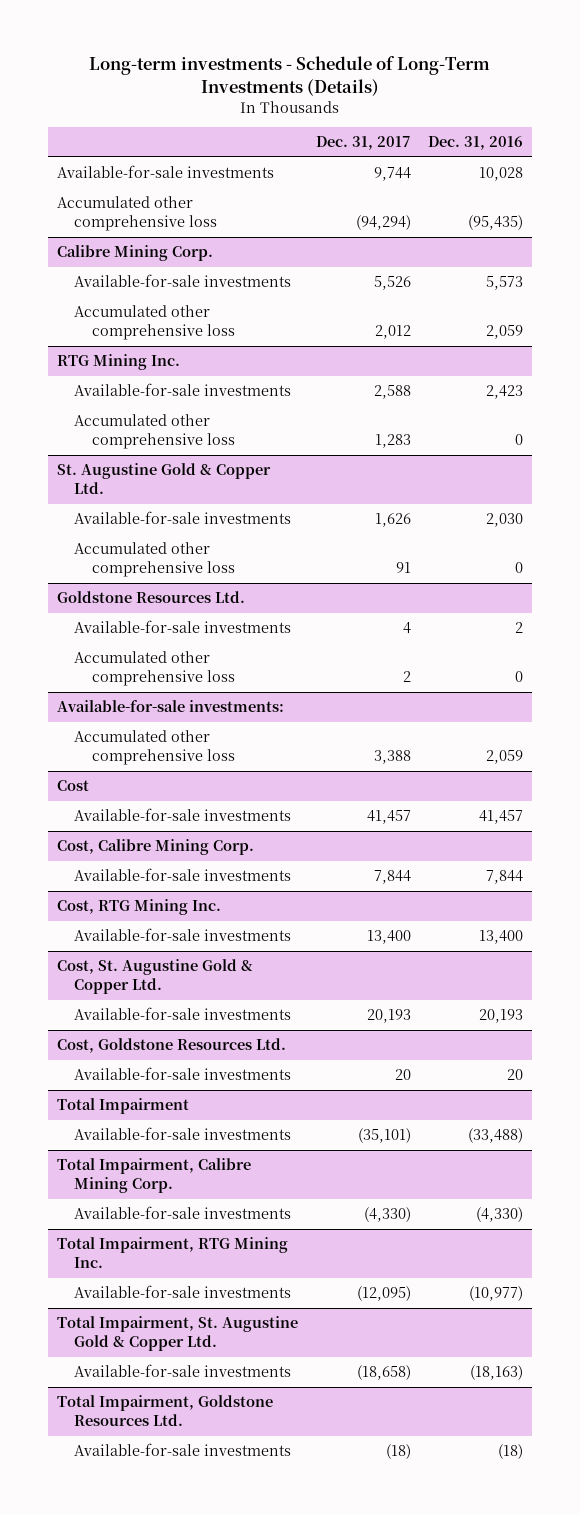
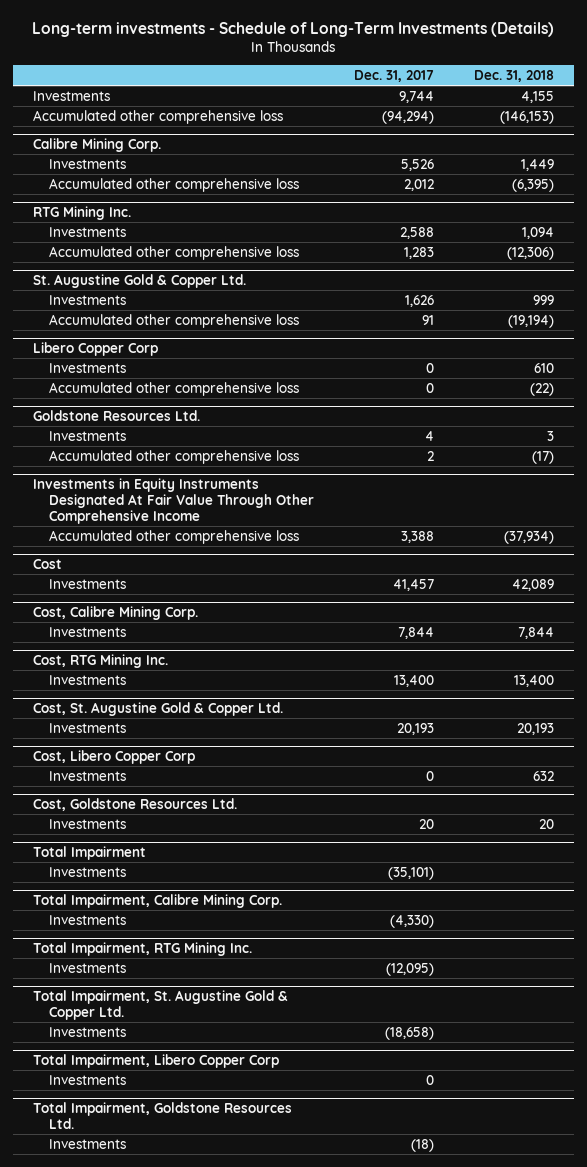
[428,136,524,151] Dec. 31, 2016 -> none
none -> [473,70,554,83] Dec. 31, 2018
[56,165,274,179] Available-for-sale investments -> [33,90,111,101] Investments
[74,274,292,288] Available-for-sale investments -> [48,158,126,169] Investments
[74,383,292,397] Available-for-sale investments -> [48,226,126,237] Investments
[74,511,292,525] Available-for-sale investments -> [48,294,126,305] Investments
none -> [33,341,159,356] Libero Copper Corp
none -> [48,362,126,373] Investments
none -> [48,381,299,396] Accumulated other comprehensive loss
[74,620,292,634] Available-for-sale investments -> none
none -> [48,430,126,441] Investments
[56,700,284,713] Available-for-sale investments: -> none
none -> [33,477,314,524] Investments in Equity Instruments Designated At Fair Value Through Other Comprehensive Income
[74,808,292,822] Available-for-sale investments -> [48,578,126,589] Investments
[74,868,292,882] Available-for-sale investments -> [48,626,126,637] Investments
[74,928,292,942] Available-for-sale investments -> [48,674,126,685] Investments
[74,1007,292,1021] Available-for-sale investments -> [48,722,126,733] Investments
none -> [33,749,196,764] Cost, Libero Copper Corp
none -> [48,770,126,781] Investments
[74,1067,292,1081] Available-for-sale investments -> none
none -> [48,818,126,829] Investments
[74,1127,292,1141] Available-for-sale investments -> [48,866,126,877] Investments
[74,1206,292,1220] Available-for-sale investments -> [48,914,126,925] Investments
[74,1285,292,1299] Available-for-sale investments -> [48,962,126,973] Investments
[74,1364,292,1378] Available-for-sale investments -> [48,1026,126,1037] Investments
none -> [33,1053,280,1068] Total Impairment, Libero Copper Corp
none -> [48,1074,126,1085] Investments
[74,1443,292,1457] Available-for-sale investments -> none
none -> [48,1138,126,1149] Investments

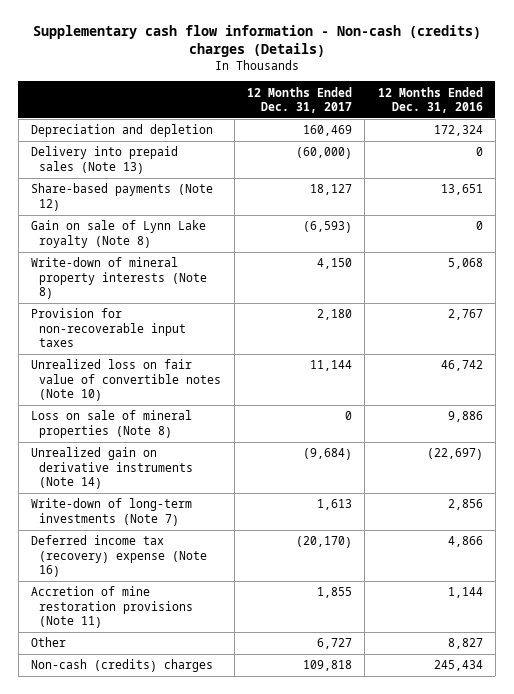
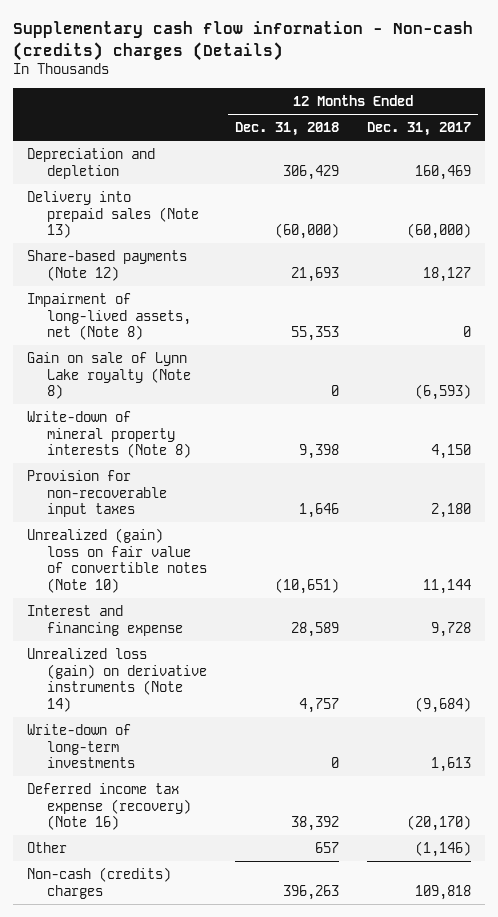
[377,86,483,113] 12 Months Ended Dec. 31, 2016 -> none
none -> [234,121,339,136] Dec. 31, 2018
none -> [26,292,191,341] Impairment of long-lived assets, net (Note 8)
[30,410,192,438] Loss on sale of mineral properties (Note 8) -> none
[30,586,194,628] Accretion of mine restoration provisions (Note 11) -> none
[30,359,222,401] Unrealized loss on fair value of convertible notes (Note 10) -> [26,527,207,594] Unrealized (gain) loss on fair value of convertible notes (Note 10)
none -> [26,604,183,636] Interest and financing expense
[30,447,194,489] Unrealized gain on derivative instruments (Note 14) -> [26,647,207,713] Unrealized loss (gain) on derivative instruments (Note 14)
[30,498,192,526] Write-down of long-term investments (Note 7) -> [26,723,135,769] Write-down of long-term investments
[30,535,208,577] Deferred income tax (recovery) expense (Note 16) -> [26,782,191,831] Deferred income tax expense (recovery) (Note 16)
[316,638,352,650] 6,727 -> [415,840,472,857] (1,146)

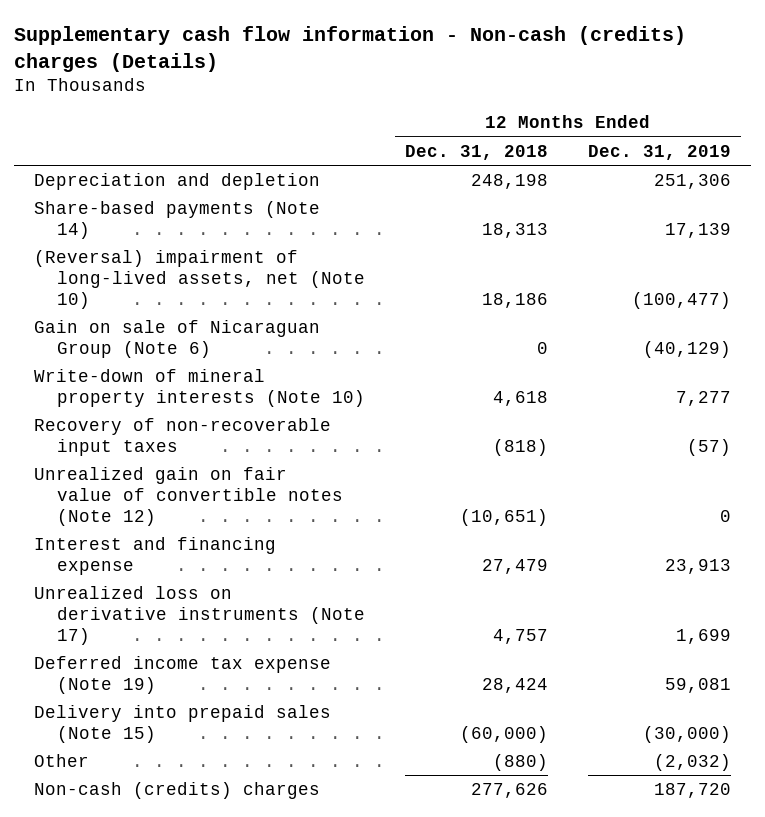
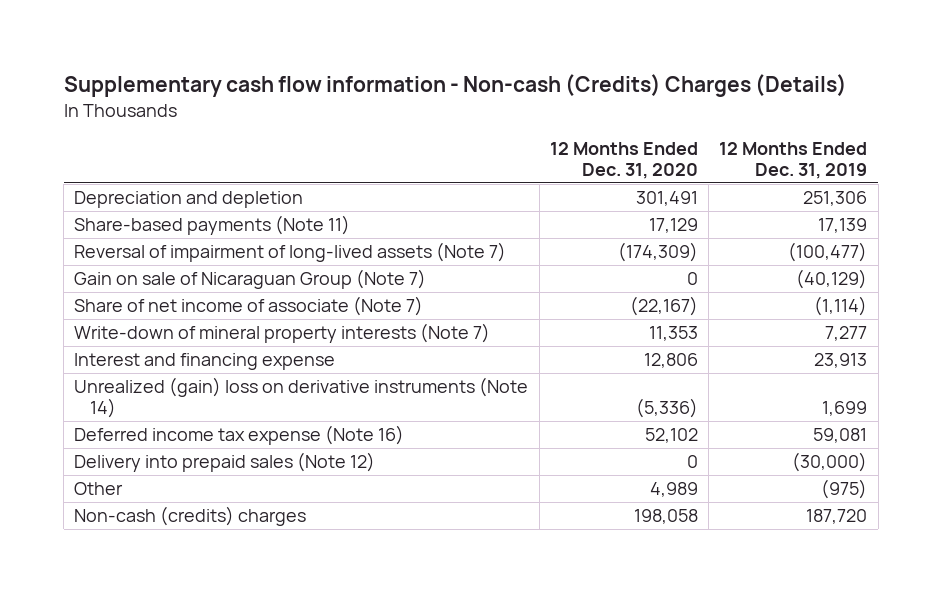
[14,26,687,72] Supplementary cash flow information - Non-cash (credits) charges (Details) -> [63,73,847,97] Supplementary cash flow information - Non-cash (Credits) Charges (Details)
[404,144,548,160] Dec. 31, 2018 -> none
none -> [549,141,698,179] 12 Months Ended Dec. 31, 2020
[34,417,332,456] Recovery of non-recoverable input taxes -> none
[34,466,343,526] Unrealized gain on fair value of convertible notes (Note 12) -> none
[34,200,321,239] Share-based payments (Note 14) -> [74,215,351,236] Share-based payments (Note 11)
[34,249,365,309] (Reversal) impairment of long-lived assets, net (Note 10) -> [74,242,507,263] Reversal of impairment of long-lived assets (Note 7)
[34,319,321,358] Gain on sale of Nicaraguan Group (Note 6) -> [74,269,427,290] Gain on sale of Nicaraguan Group (Note 7)
none -> [74,296,424,317] Share of net income of associate (Note 7)
[34,368,365,407] Write-down of mineral property interests (Note 10) -> [74,323,491,344] Write-down of mineral property interests (Note 7)
[34,585,365,645] Unrealized loss on derivative instruments (Note 17) -> [74,377,529,419] Unrealized (gain) loss on derivative instruments (Note 14)
[34,655,332,694] Deferred income tax expense (Note 19) -> [74,425,405,446] Deferred income tax expense (Note 16)
[34,704,332,743] Delivery into prepaid sales (Note 15) -> [74,452,376,473] Delivery into prepaid sales (Note 12)
[653,753,731,771] (2,032) -> [821,479,868,500] (975)

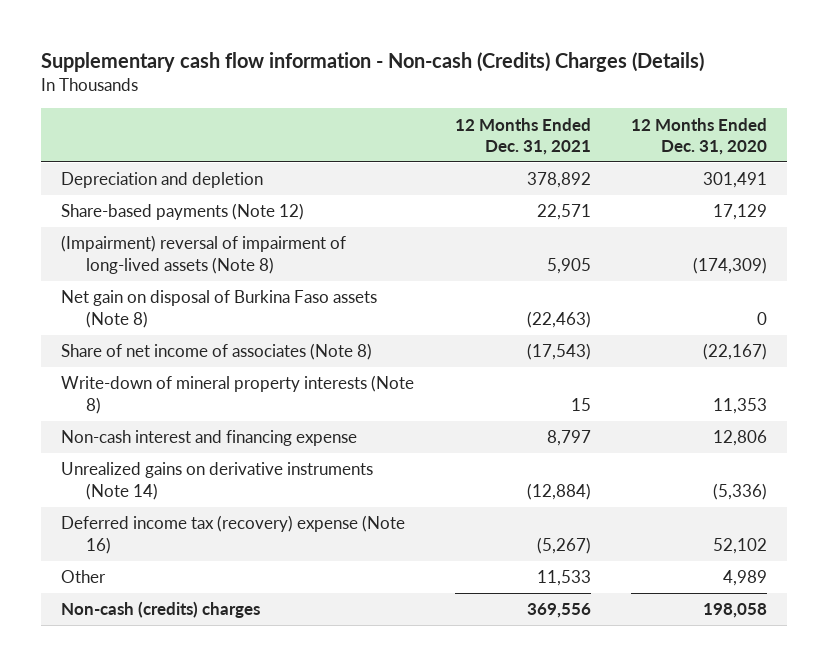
[719,141,868,179] 12 Months Ended Dec. 31, 2019 -> none
none -> [454,117,591,155] 12 Months Ended Dec. 31, 2021
[74,452,376,473] Delivery into prepaid sales (Note 12) -> none
[74,215,351,236] Share-based payments (Note 11) -> [61,203,305,221] Share-based payments (Note 12)
[74,242,507,263] Reversal of impairment of long-lived assets (Note 7) -> [61,235,347,274] (Impairment) reversal of impairment of long-lived assets (Note 8)
[74,269,427,290] Gain on sale of Nicaraguan Group (Note 7) -> [61,290,378,328] Net gain on disposal of Burkina Faso assets (Note 8)
[74,296,424,317] Share of net income of associate (Note 7) -> [61,343,373,361] Share of net income of associates (Note 8)
[74,323,491,344] Write-down of mineral property interests (Note 7) -> [61,375,415,414] Write-down of mineral property interests (Note 8)
[74,353,336,371] Interest and financing expense -> [61,430,358,447] Non-cash interest and financing expense
[74,377,529,419] Unrealized (gain) loss on derivative instruments (Note 14) -> [61,462,374,500] Unrealized gains on derivative instruments (Note 14)
[74,425,405,446] Deferred income tax expense (Note 16) -> [61,515,406,554] Deferred income tax (recovery) expense (Note 16)

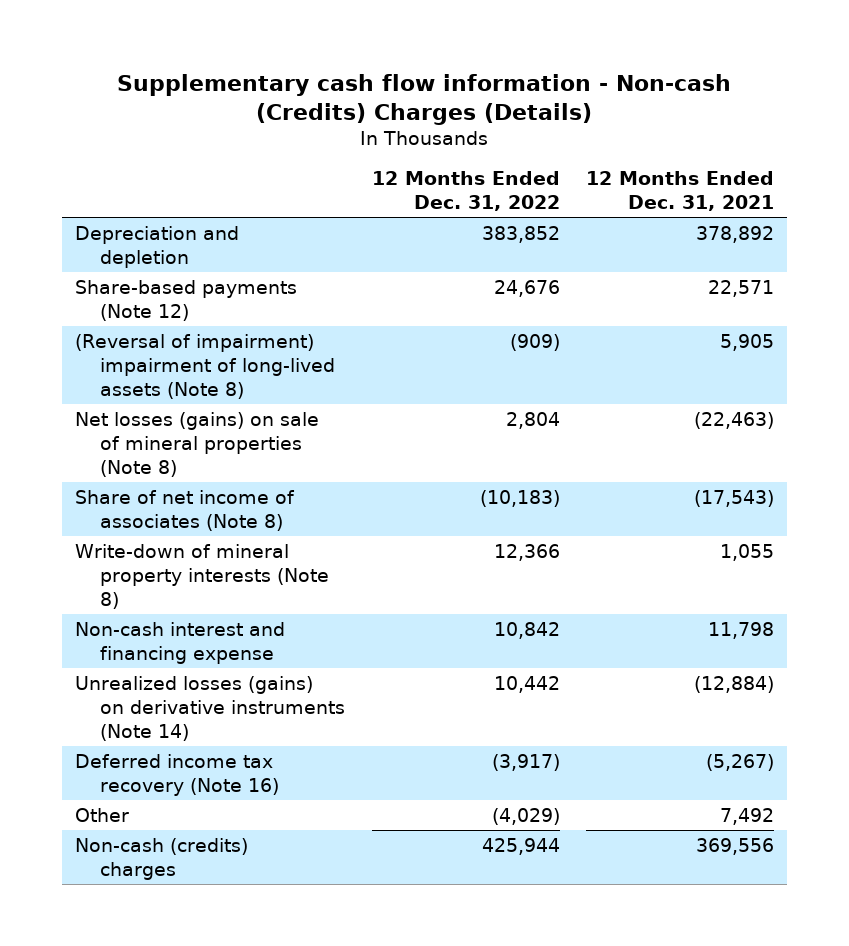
[631,117,768,155] 12 Months Ended Dec. 31, 2020 -> none
none -> [371,171,560,212] 12 Months Ended Dec. 31, 2022
[61,235,347,274] (Impairment) reversal of impairment of long-lived assets (Note 8) -> [74,333,336,399] (Reversal of impairment) impairment of long-lived assets (Note 8)
[61,290,378,328] Net gain on disposal of Burkina Faso assets (Note 8) -> [74,411,319,477] Net losses (gains) on sale of mineral properties (Note 8)
[570,397,591,411] 15 -> [719,543,774,561] 1,055
[546,430,591,447] 8,797 -> [707,621,774,639] 11,798
[61,462,374,500] Unrealized gains on derivative instruments (Note 14) -> [74,675,346,741] Unrealized losses (gains) on derivative instruments (Note 14)
[61,515,406,554] Deferred income tax (recovery) expense (Note 16) -> [74,753,280,796] Deferred income tax recovery (Note 16)
[536,570,591,587] 11,533 -> [719,807,774,825] 7,492

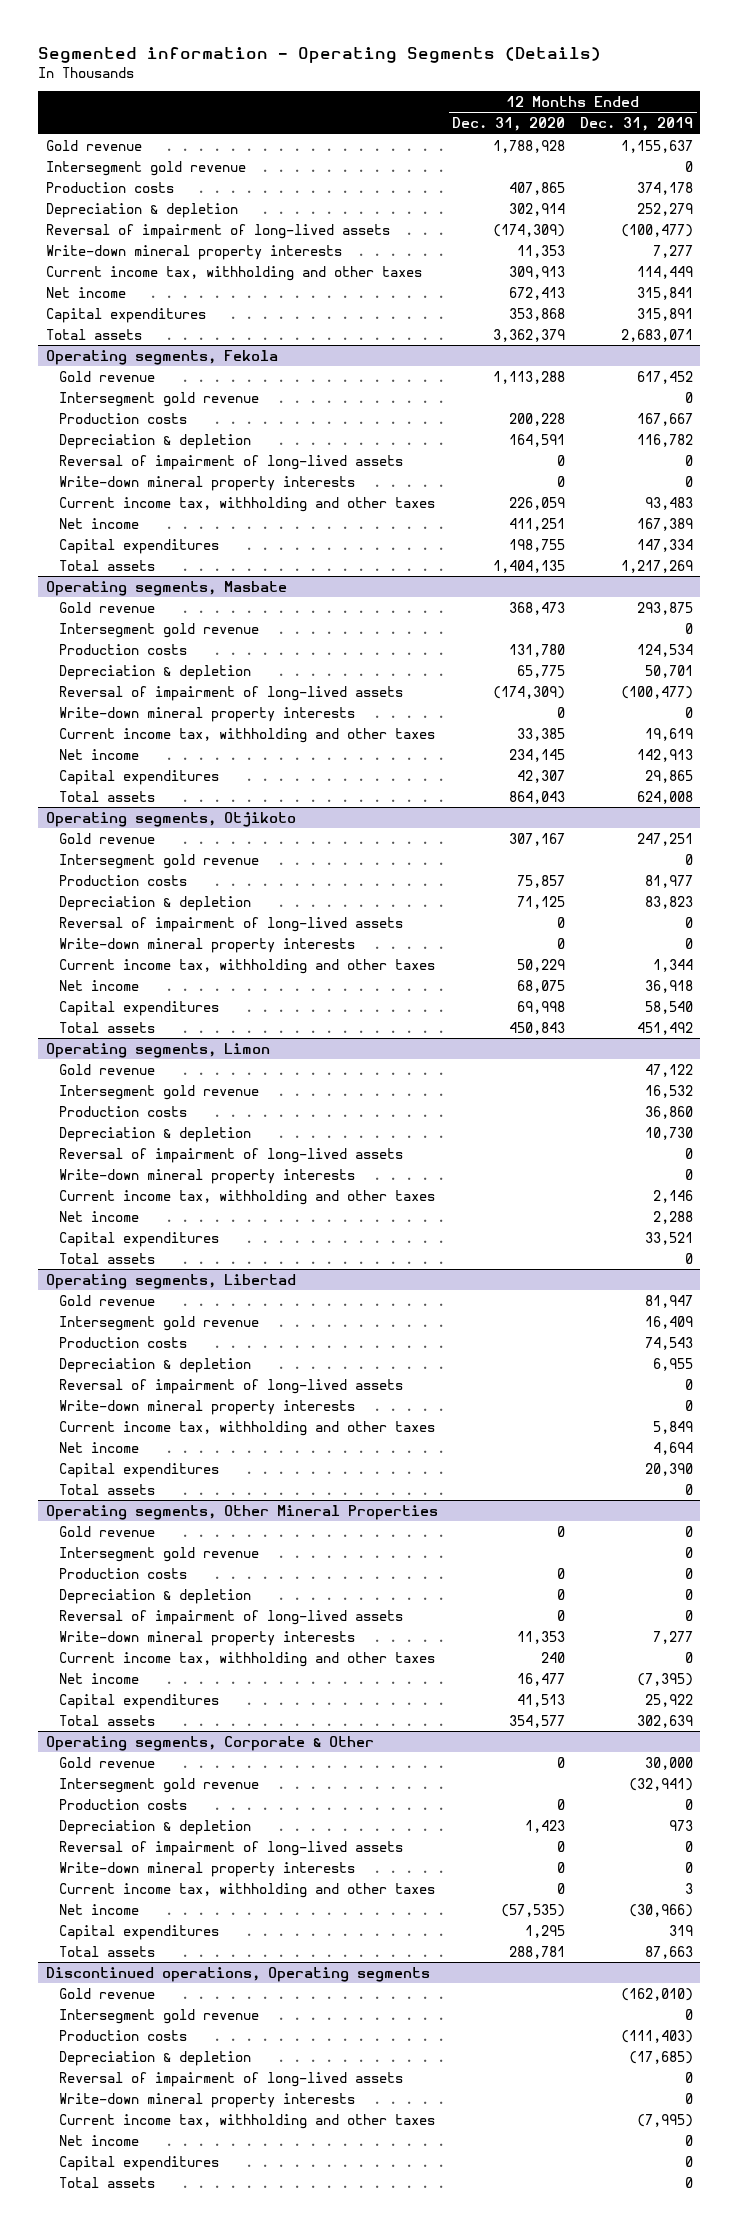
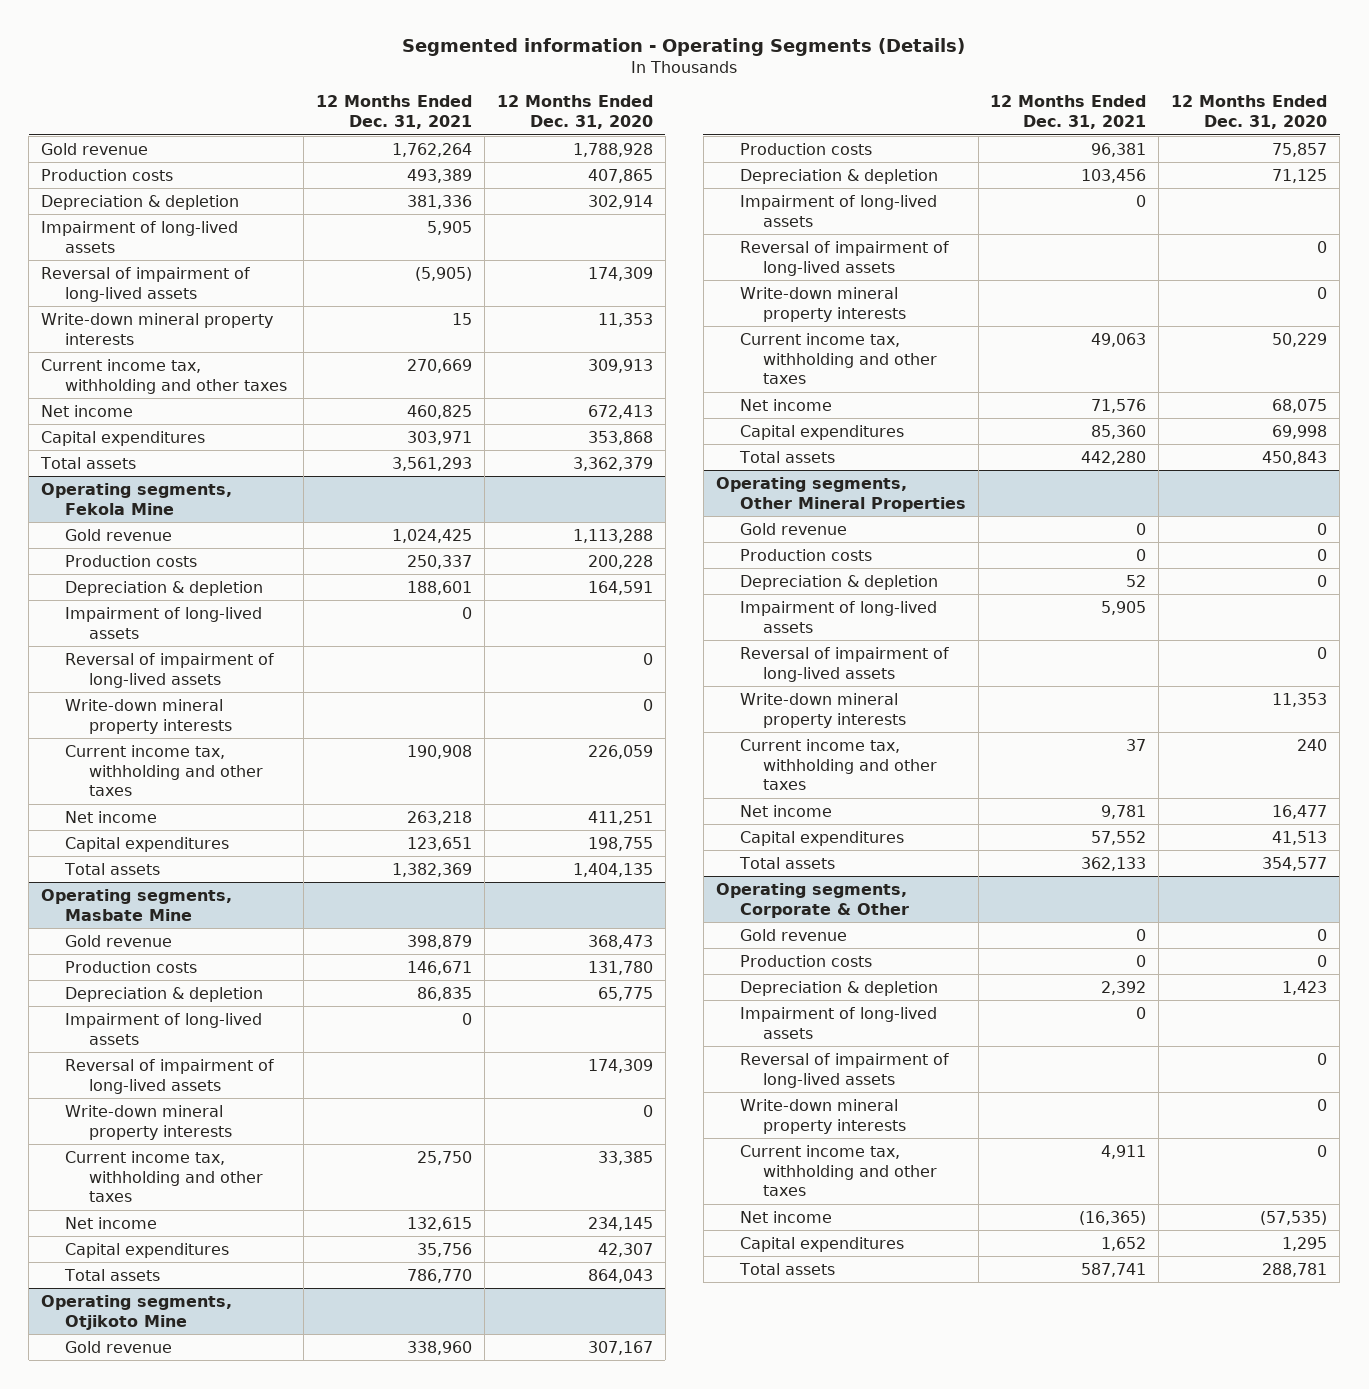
[579,117,693,132] Dec. 31, 2019 -> none
none -> [315,95,472,129] 12 Months Ended Dec. 31, 2021
[45,160,246,176] Intersegment gold revenue -> none
none -> [41,220,239,253] Impairment of long-lived assets
[493,223,566,237] (174,309) -> [587,266,653,281] 174,309
[45,349,278,365] Operating segments, Fekola -> [41,482,233,515] Operating segments, Fekola Mine
[58,391,259,407] Intersegment gold revenue -> none
none -> [65,606,263,639] Impairment of long-lived assets
[45,580,287,596] Operating segments, Masbate -> [41,888,233,921] Operating segments, Masbate Mine
[58,622,259,638] Intersegment gold revenue -> none
none -> [65,1012,263,1045] Impairment of long-lived assets
[493,685,566,699] (174,309) -> [587,1058,653,1073] 174,309
[45,811,296,827] Operating segments, Otjikoto -> [41,1294,233,1330] Operating segments, Otjikoto Mine
[58,853,259,869] Intersegment gold revenue -> none
none -> [739,194,937,227] Impairment of long-lived assets
[45,1042,270,1058] Operating segments, Limon -> none
[58,1063,155,1075] Gold revenue -> none
[58,1084,259,1100] Intersegment gold revenue -> none
[58,1105,187,1117] Production costs -> none
[58,1126,251,1142] Depreciation & depletion -> none
[58,1147,403,1163] Reversal of impairment of long-lived assets -> none
[58,1168,355,1184] Write-down mineral property interests -> none
[58,1189,435,1205] Current income tax, withholding and other taxes -> none
[58,1210,139,1222] Net income -> none
[58,1231,219,1247] Capital expenditures -> none
[58,1252,155,1264] Total assets -> none
[45,1273,296,1289] Operating segments, Libertad -> none
[58,1294,155,1306] Gold revenue -> none
[58,1315,259,1331] Intersegment gold revenue -> none
[58,1336,187,1348] Production costs -> none
[58,1357,251,1373] Depreciation & depletion -> none
[58,1378,403,1394] Reversal of impairment of long-lived assets -> none
[58,1399,355,1415] Write-down mineral property interests -> none
[58,1420,435,1436] Current income tax, withholding and other taxes -> none
[58,1441,139,1453] Net income -> none
[58,1462,219,1478] Capital expenditures -> none
[58,1483,155,1495] Total assets -> none
[58,1546,259,1562] Intersegment gold revenue -> none
none -> [739,600,937,633] Impairment of long-lived assets
[58,1777,259,1793] Intersegment gold revenue -> none
none -> [739,1006,937,1039] Impairment of long-lived assets
[45,1966,430,1982] Discontinued operations, Operating segments -> none
[58,1987,155,1999] Gold revenue -> none
[58,2008,259,2024] Intersegment gold revenue -> none
[58,2029,187,2041] Production costs -> none
[58,2050,251,2066] Depreciation & depletion -> none
[58,2071,403,2087] Reversal of impairment of long-lived assets -> none
[58,2092,355,2108] Write-down mineral property interests -> none
[58,2113,435,2129] Current income tax, withholding and other taxes -> none
[58,2134,139,2146] Net income -> none
[58,2155,219,2171] Capital expenditures -> none
[58,2176,155,2188] Total assets -> none

